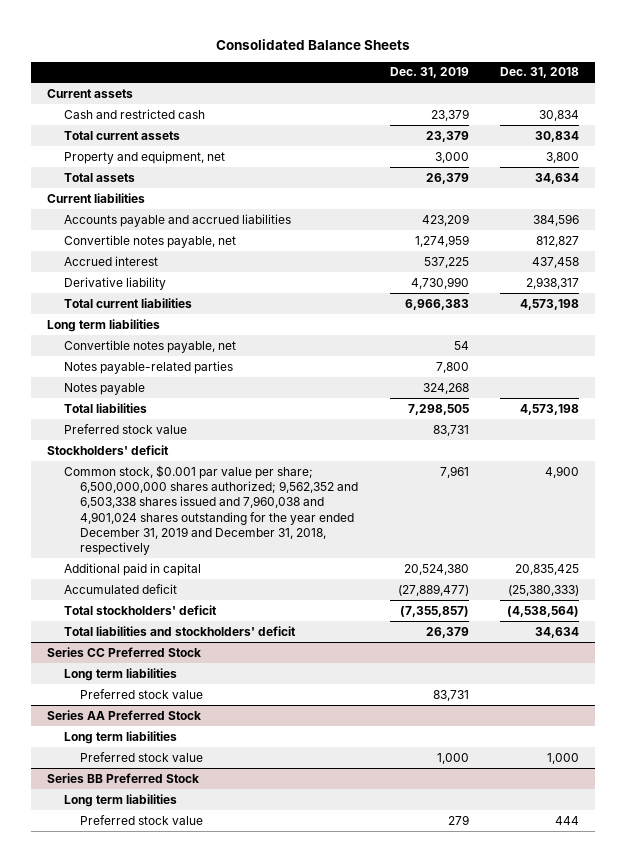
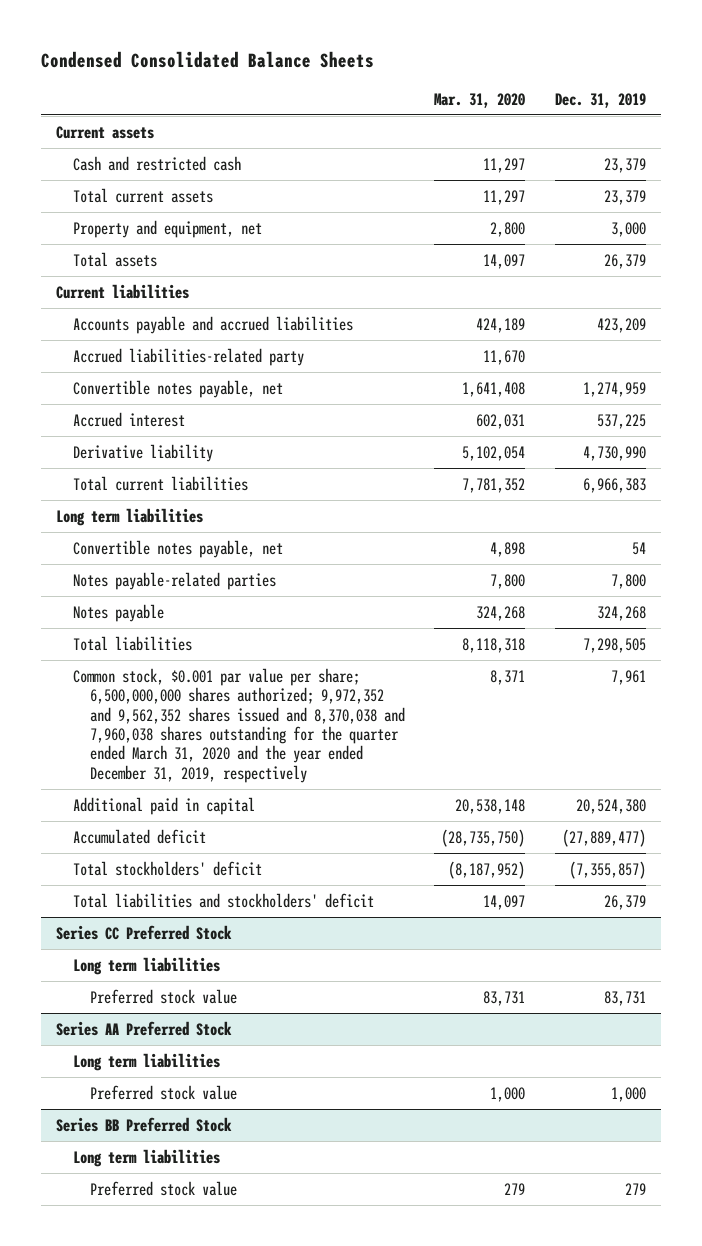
[216,38,411,50] Consolidated Balance Sheets -> [41,50,375,68] Condensed Consolidated Balance Sheets
[500,67,580,79] Dec. 31, 2018 -> none
none -> [434,92,526,108] Mar. 31, 2020
none -> [72,347,304,366] Accrued liabilities-related party
[63,423,187,434] Preferred stock value -> none
[47,444,170,455] Stockholders' deficit -> none
[63,464,358,556] Common stock, $0.001 par value per share; 6,500,000,000 shares authorized; 9,562,352 and 6,503,338 shares issued and 7,960,038 and 4,901,024 shares outstanding for the year ended December 31, 2019 and December 31, 2018, respectively -> [72,667,405,783] Common stock, $0.001 par value per share; 6,500,000,000 shares authorized; 9,972,352 and 9,562,352 shares issued and 8,370,038 and 7,960,038 shares outstanding for the quarter ended March 31, 2020 and the year ended December 31, 2019, respectively

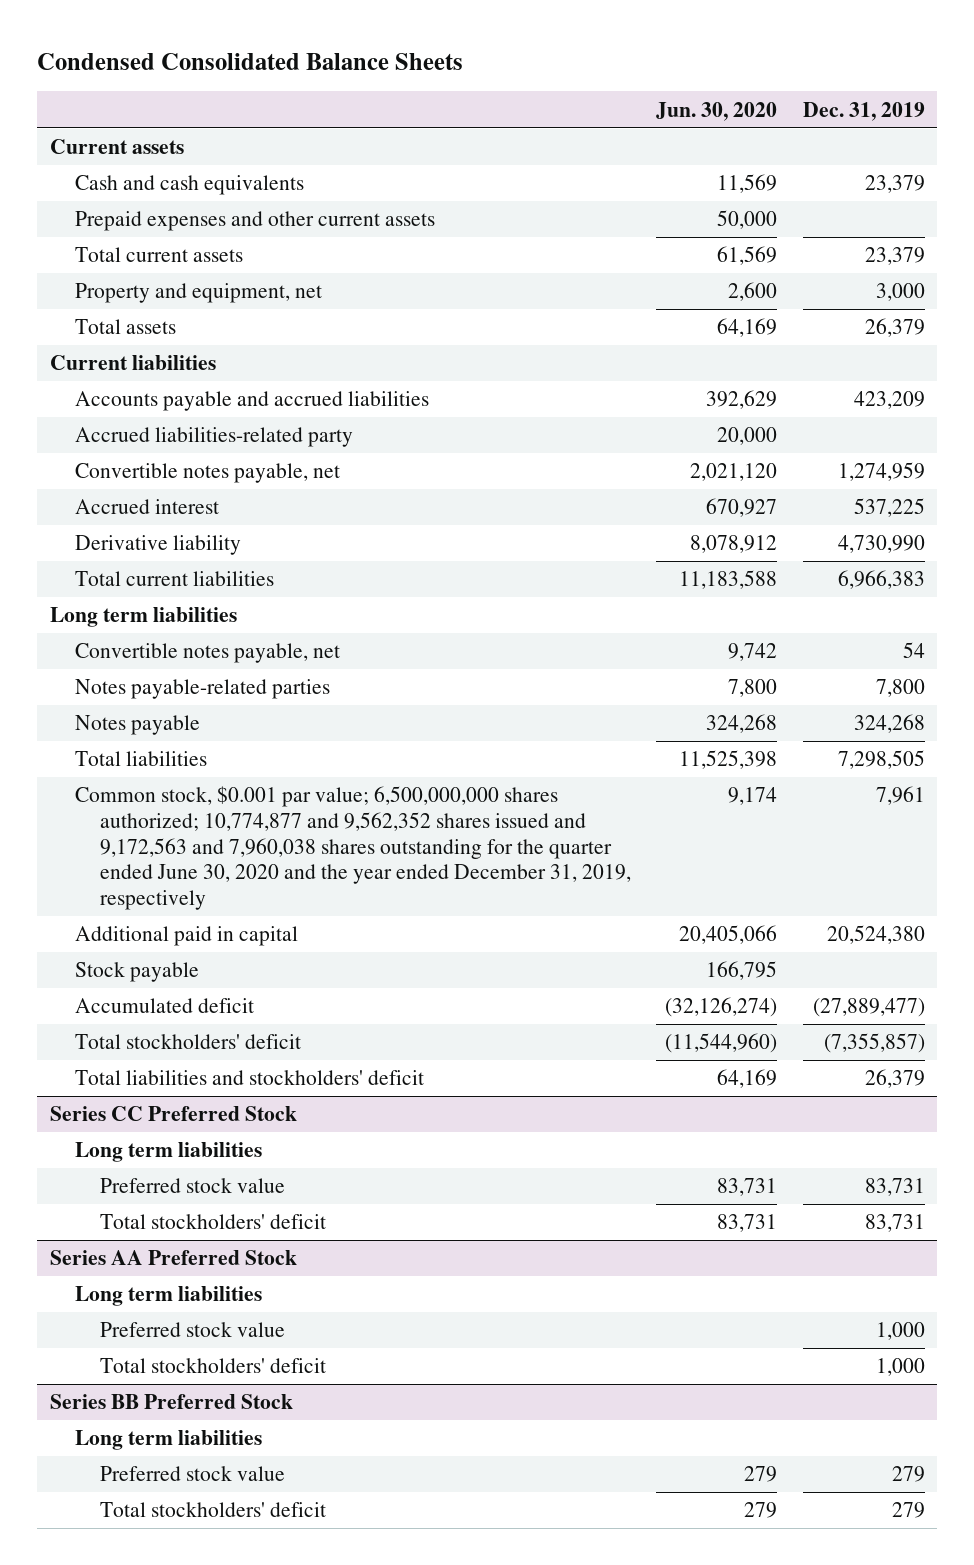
[434,92,526,108] Mar. 31, 2020 -> none
none -> [656,101,778,121] Jun. 30, 2020
[72,155,241,171] Cash and restricted cash -> [74,175,304,196] Cash and cash equivalents
none -> [74,211,435,232] Prepaid expenses and other current assets
[72,667,405,783] Common stock, $0.001 par value per share; 6,500,000,000 shares authorized; 9,972,352 and 9,562,352 shares issued and 8,370,038 and 7,960,038 shares outstanding for the quarter ended March 31, 2020 and the year ended December 31, 2019, respectively -> [74,786,632,911] Common stock, $0.001 par value; 6,500,000,000 shares authorized; 10,774,877 and 9,562,352 shares issued and 9,172,563 and 7,960,038 shares outstanding for the quarter ended June 30, 2020 and the year ended December 31, 2019, respectively
none -> [74,962,199,983] Stock payable
none -> [100,1214,327,1230] Total stockholders' deficit
none -> [100,1358,327,1374] Total stockholders' deficit
none -> [100,1502,327,1518] Total stockholders' deficit

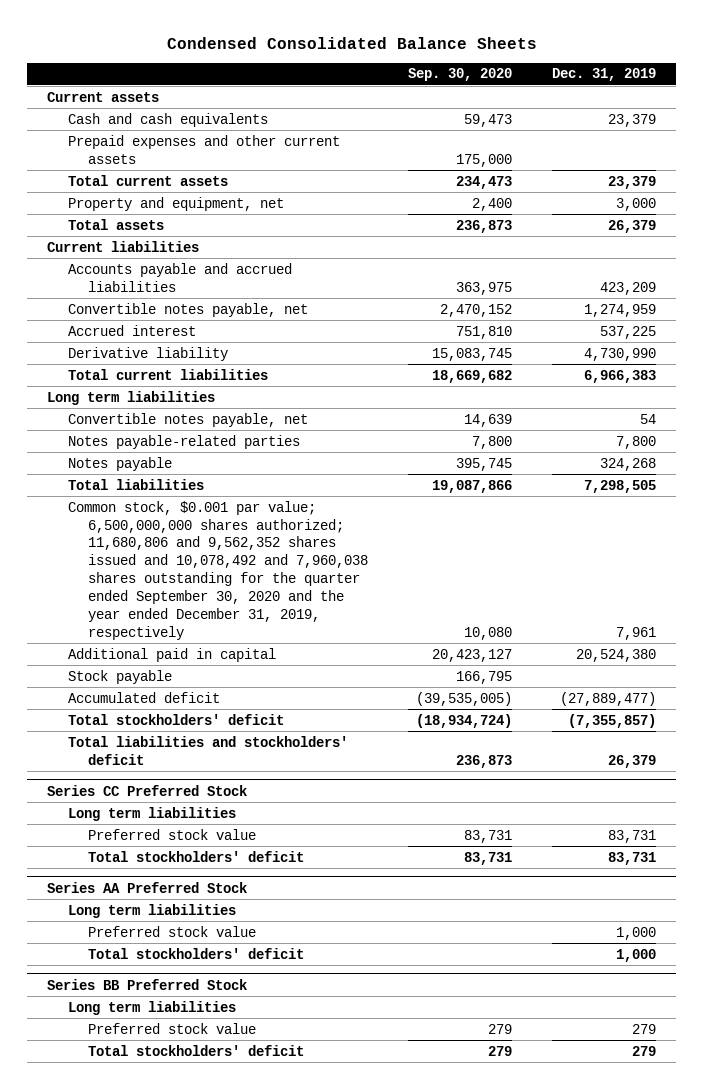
[656,101,778,121] Jun. 30, 2020 -> none
none -> [408,68,513,82] Sep. 30, 2020
[74,427,353,448] Accrued liabilities-related party -> none
[74,786,632,911] Common stock, $0.001 par value; 6,500,000,000 shares authorized; 10,774,877 and 9,562,352 shares issued and 9,172,563 and 7,960,038 shares outstanding for the quarter ended June 30, 2020 and the year ended December 31, 2019, respectively -> [67,500,369,640] Common stock, $0.001 par value; 6,500,000,000 shares authorized; 11,680,806 and 9,562,352 shares issued and 10,078,492 and 7,960,038 shares outstanding for the quarter ended September 30, 2020 and the year ended December 31, 2019, respectively

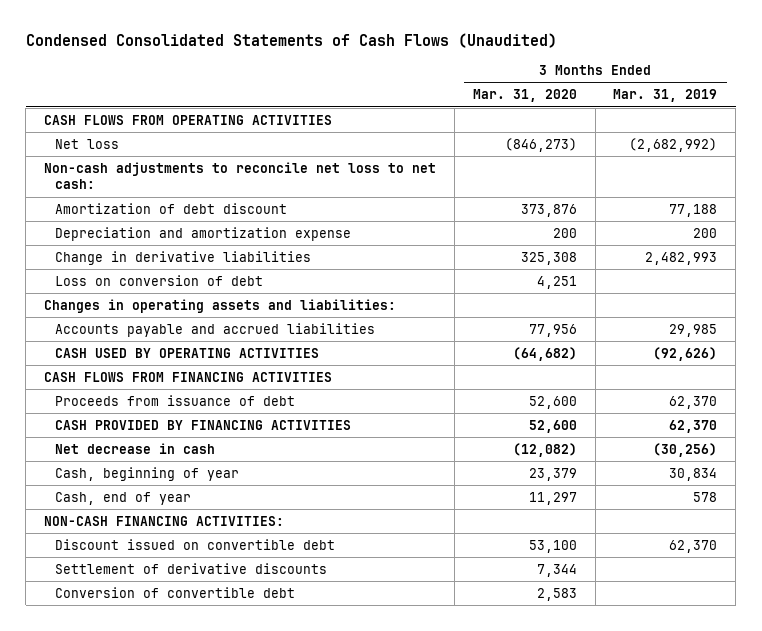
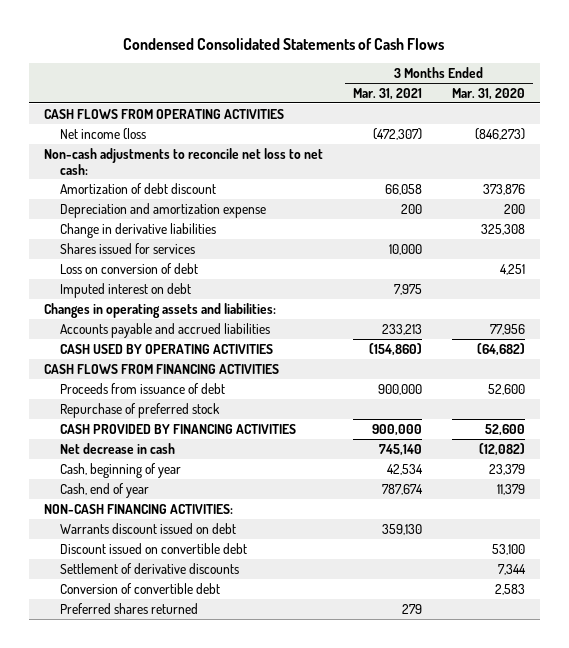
[25,32,557,48] Condensed Consolidated Statements of Cash Flows (Unaudited) -> [123,37,445,50] Condensed Consolidated Statements of Cash Flows
[613,89,718,103] Mar. 31, 2019 -> none
none -> [352,87,422,100] Mar. 31, 2021
[55,138,120,149] Net loss -> [59,127,146,140] Net income (loss
none -> [59,242,195,254] Shares issued for services
none -> [59,282,191,298] Imputed interest on debt
none -> [59,402,220,418] Repurchase of preferred stock
[528,491,577,505] 11,297 -> [497,483,526,495] 11,379
none -> [59,522,236,534] Warrants discount issued on debt
none -> [59,602,198,614] Preferred shares returned

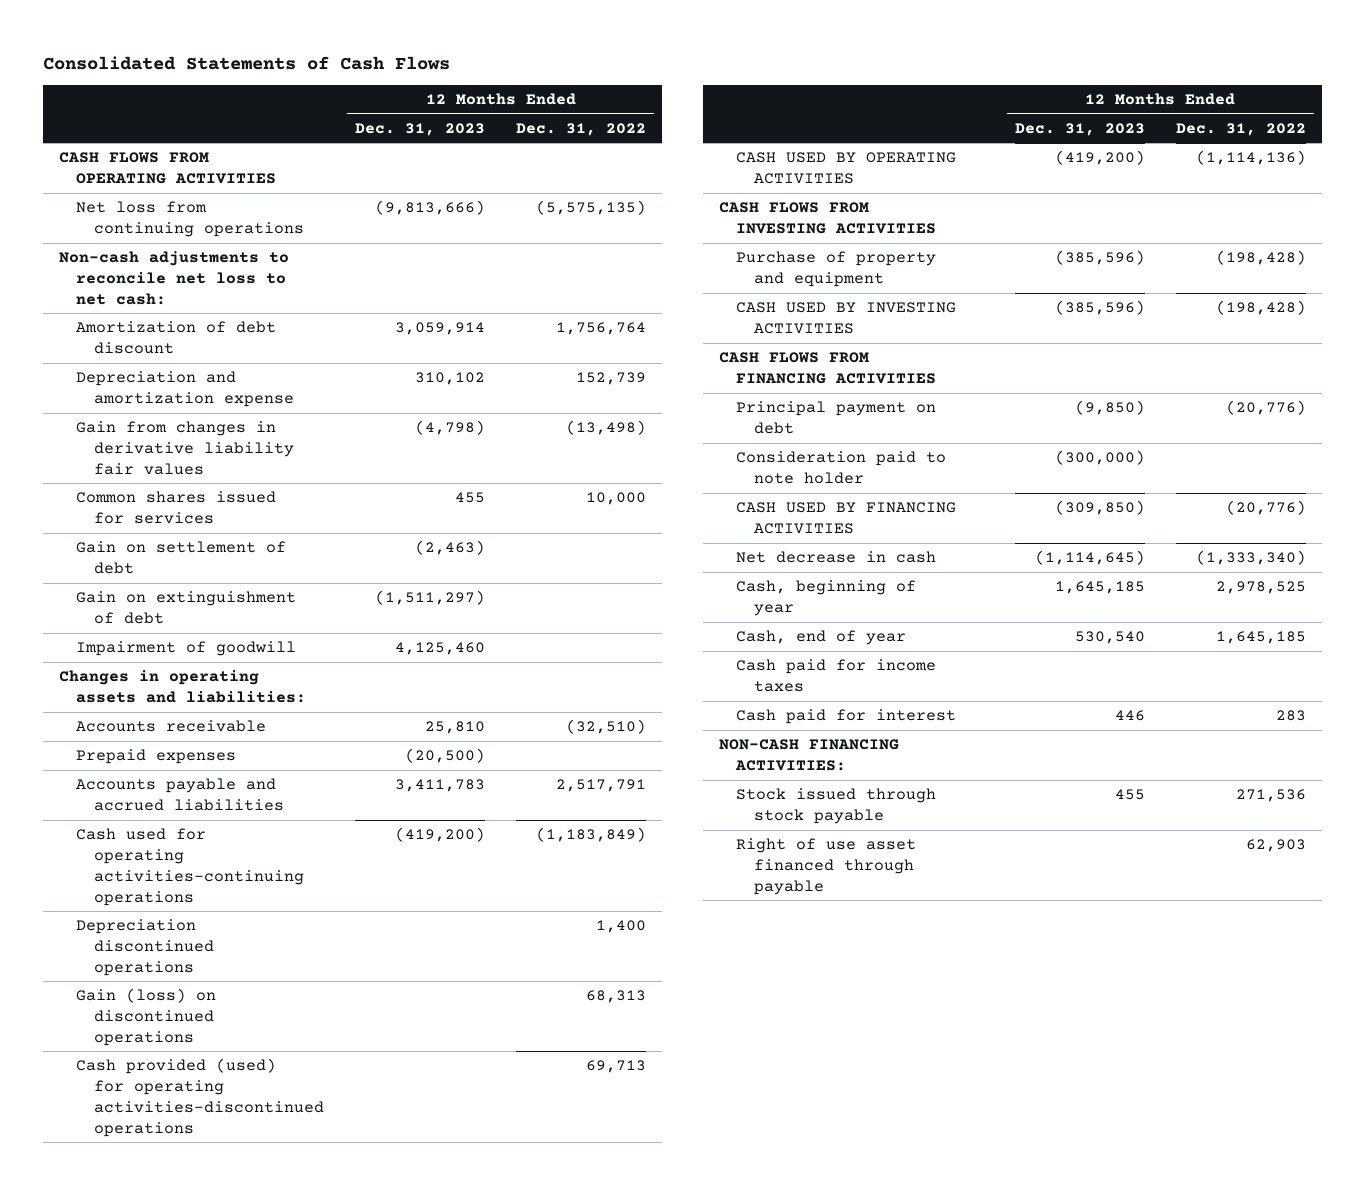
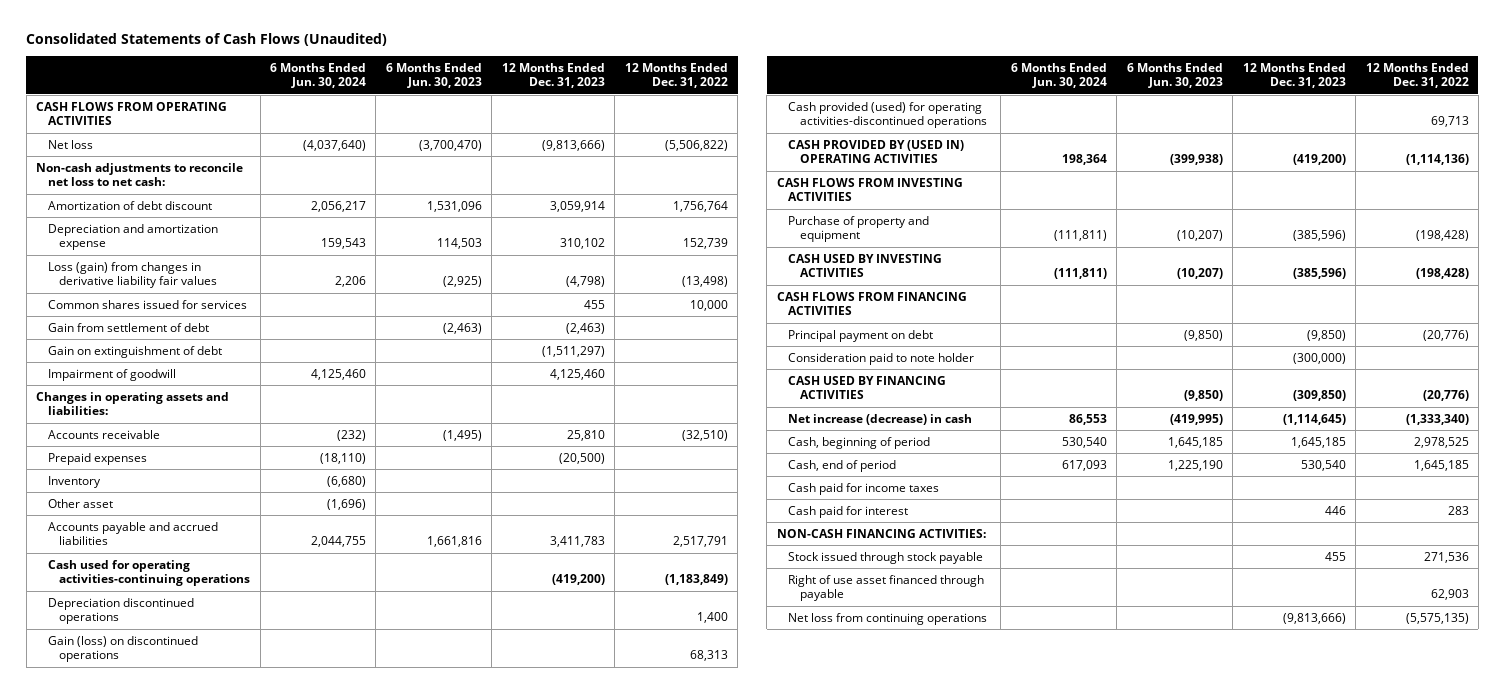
[43,55,451,70] Consolidated Statements of Cash Flows -> [26,33,388,47] Consolidated Statements of Cash Flows (Unaudited)
none -> [270,62,367,89] 6 Months Ended Jun. 30, 2024
none -> [385,62,482,89] 6 Months Ended Jun. 30, 2023
none -> [47,139,93,149] Net loss
[76,421,294,475] Gain from changes in derivative liability fair values -> [47,261,218,289] Loss (gain) from changes in derivative liability fair values
[76,541,287,574] Gain on settlement of debt -> [47,322,209,332] Gain from settlement of debt
none -> [47,475,101,488] Inventory
none -> [47,498,113,508] Other asset
[736,152,957,184] CASH USED BY OPERATING ACTIVITIES -> [788,139,965,164] CASH PROVIDED BY (USED IN) OPERATING ACTIVITIES
[736,551,937,564] Net decrease in cash -> [788,413,973,425] Net increase (decrease) in cash
[736,580,917,616] Cash, beginning of year -> [788,436,931,449] Cash, beginning of period
[736,630,907,646] Cash, end of year -> [788,459,897,472] Cash, end of period
[76,201,304,237] Net loss from continuing operations -> [788,612,988,625] Net loss from continuing operations

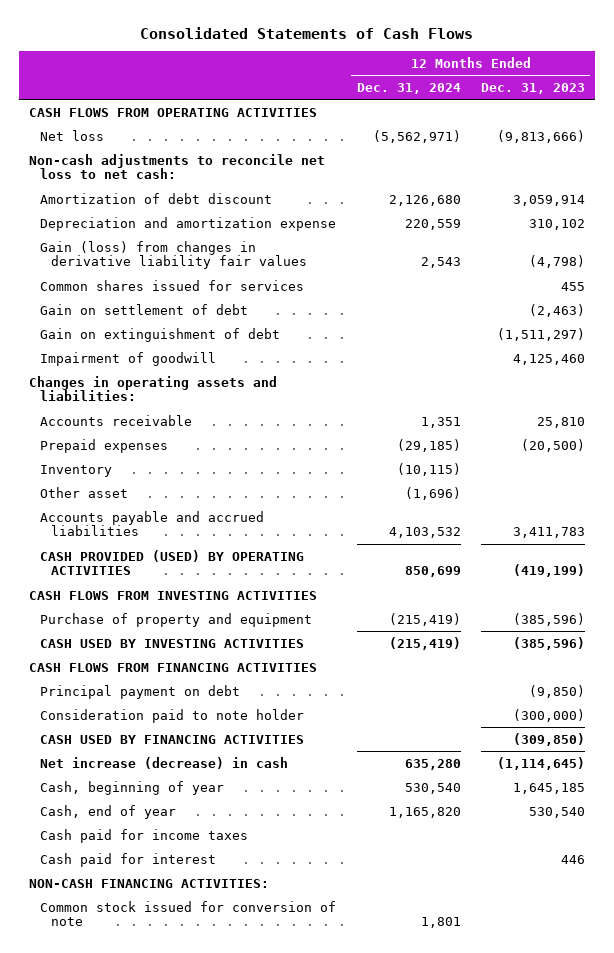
[26,33,388,47] Consolidated Statements of Cash Flows (Unaudited) -> [140,26,474,39] Consolidated Statements of Cash Flows
[270,62,367,89] 6 Months Ended Jun. 30, 2024 -> none
[385,62,482,89] 6 Months Ended Jun. 30, 2023 -> none
[624,62,728,89] 12 Months Ended Dec. 31, 2022 -> none
none -> [356,83,461,95] Dec. 31, 2024
[47,261,218,289] Loss (gain) from changes in derivative liability fair values -> [39,240,307,270] Gain (loss) from changes in derivative liability fair values
[47,322,209,332] Gain from settlement of debt -> [39,303,248,315] Gain on settlement of debt
[47,559,251,587] Cash used for operating activities-continuing operations -> none
[47,597,194,625] Depreciation discontinued operations -> none
[47,635,198,663] Gain (loss) on discontinued operations -> none
[788,101,987,129] Cash provided (used) for operating activities-discontinued operations -> none
[788,139,965,164] CASH PROVIDED BY (USED IN) OPERATING ACTIVITIES -> [39,549,304,576] CASH PROVIDED (USED) BY OPERATING ACTIVITIES
[1292,154,1346,166] (419,200) -> [513,564,586,578] (419,199)
[788,436,931,449] Cash, beginning of period -> [39,780,224,795] Cash, beginning of year
[788,459,897,472] Cash, end of period -> [39,804,176,819] Cash, end of year
[788,551,984,564] Stock issued through stock payable -> none
[788,574,985,602] Right of use asset financed through payable -> none
[788,612,988,625] Net loss from continuing operations -> none
none -> [39,900,336,927] Common stock issued for conversion of note

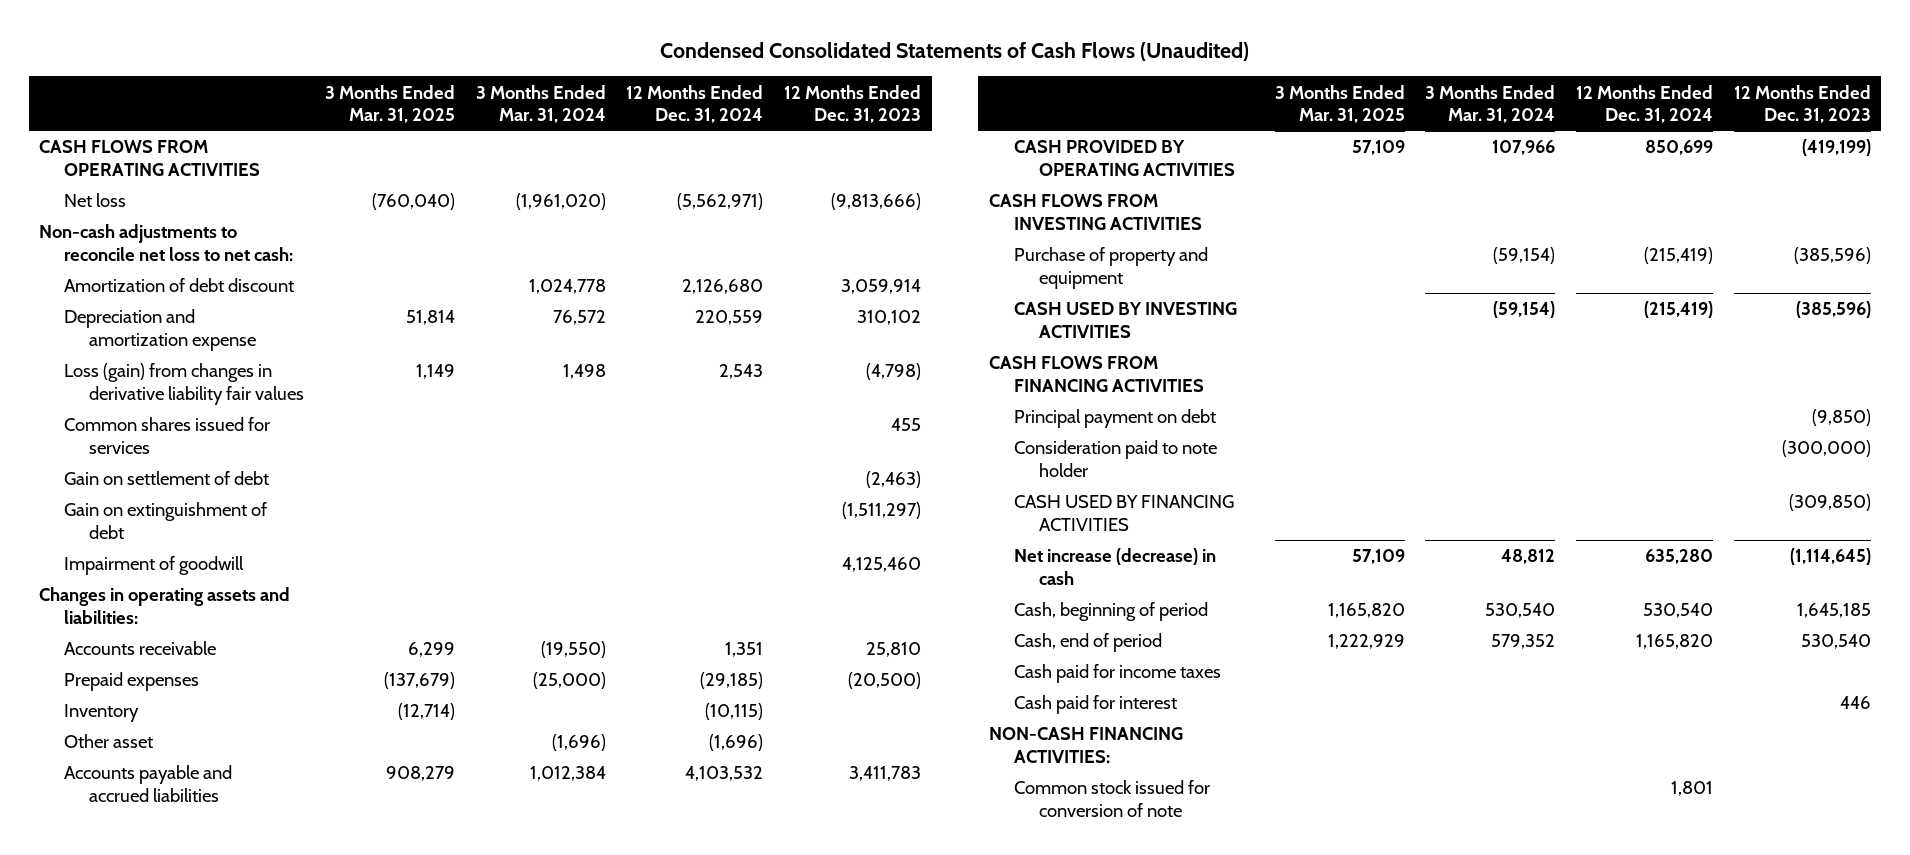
[140,26,474,39] Consolidated Statements of Cash Flows -> [659,41,1249,61] Condensed Consolidated Statements of Cash Flows (Unaudited)
none -> [324,84,455,124] 3 Months Ended Mar. 31, 2025
none -> [475,84,606,124] 3 Months Ended Mar. 31, 2024
[39,240,307,270] Gain (loss) from changes in derivative liability fair values -> [64,363,305,405] Loss (gain) from changes in derivative liability fair values
[39,549,304,576] CASH PROVIDED (USED) BY OPERATING ACTIVITIES -> [1013,140,1235,176] CASH PROVIDED BY OPERATING ACTIVITIES
[39,780,224,795] Cash, beginning of year -> [1013,602,1208,622] Cash, beginning of period
[39,804,176,819] Cash, end of year -> [1013,633,1162,653] Cash, end of period

